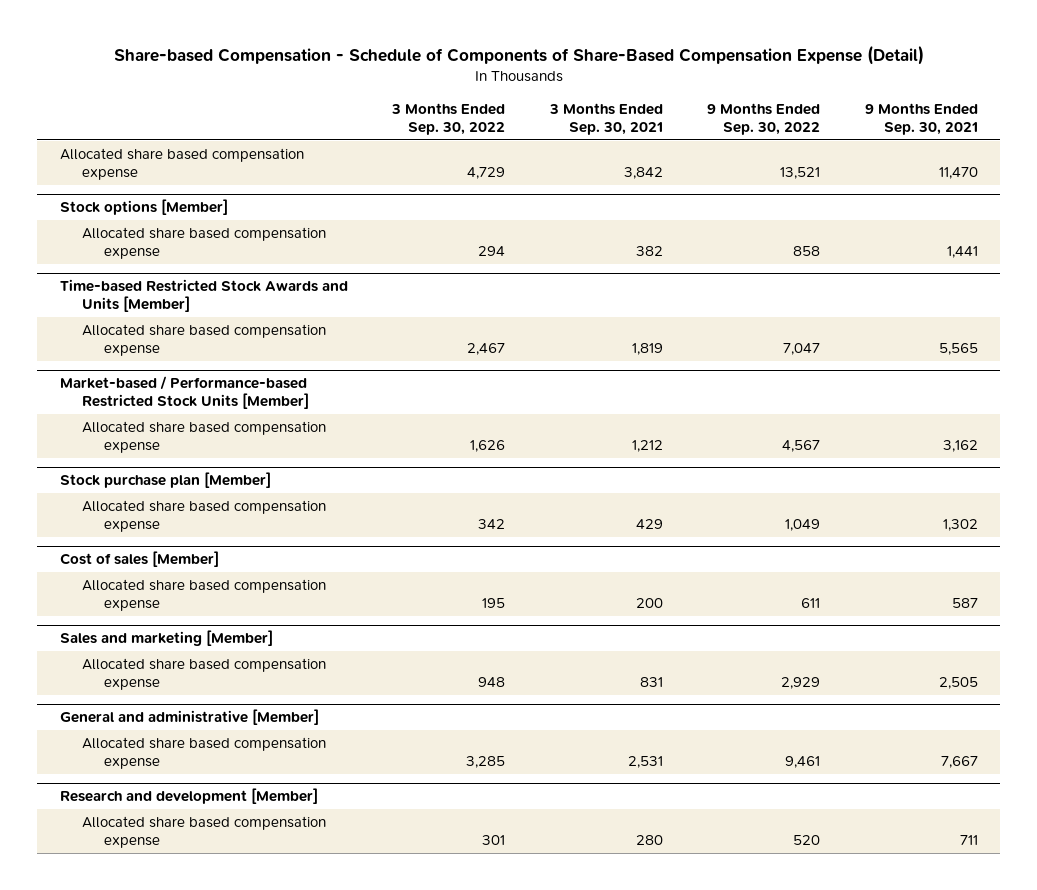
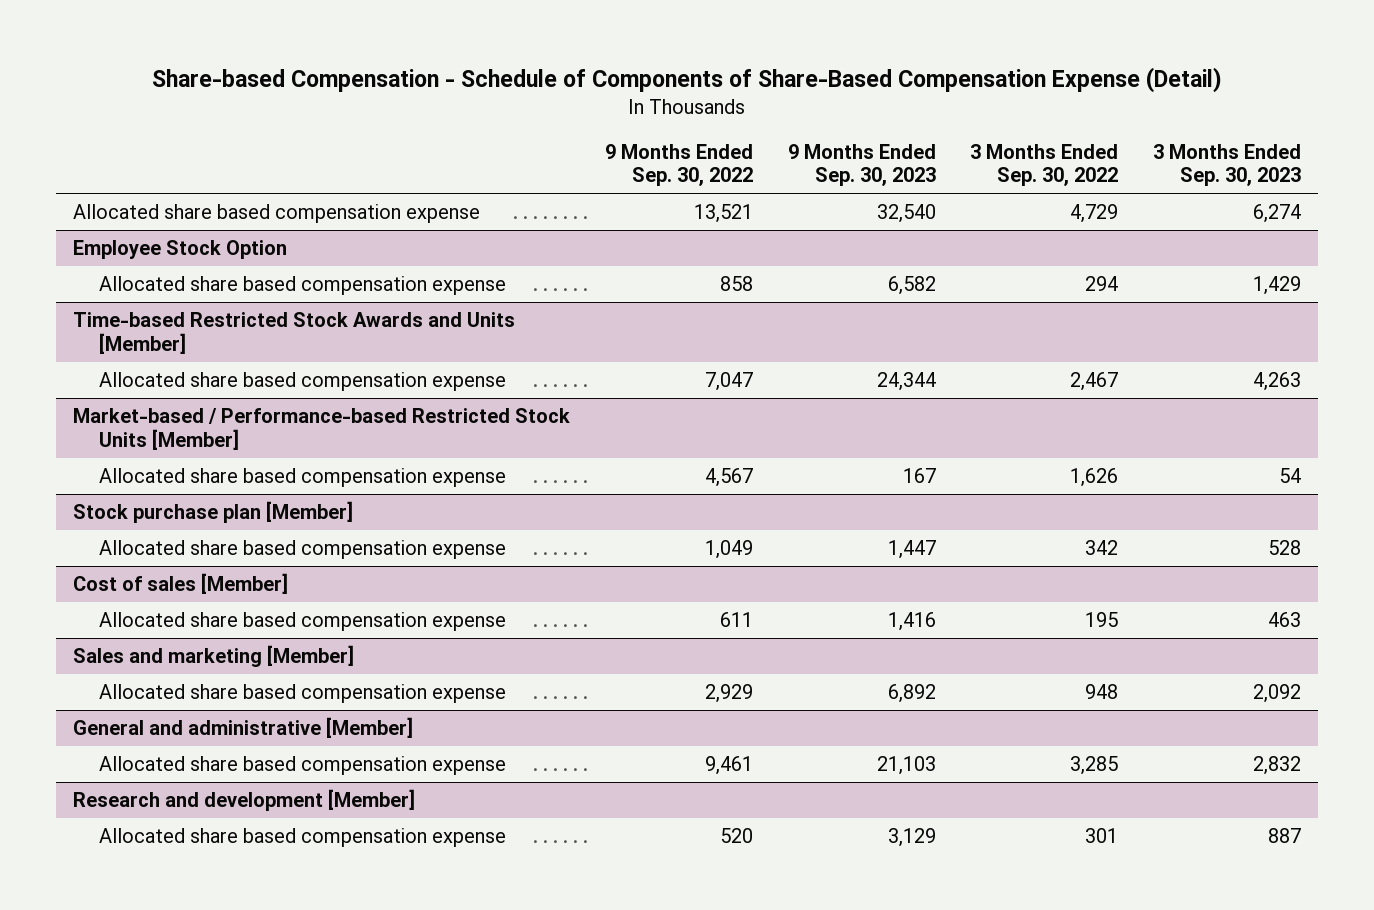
[548,102,663,135] 3 Months Ended Sep. 30, 2021 -> none
[864,102,978,135] 9 Months Ended Sep. 30, 2021 -> none
none -> [787,143,936,187] 9 Months Ended Sep. 30, 2023
none -> [1153,143,1302,187] 3 Months Ended Sep. 30, 2023
[59,199,228,216] Stock options [Member] -> [73,239,288,259] Employee Stock Option

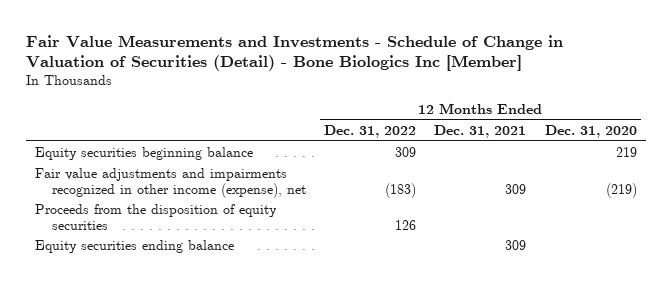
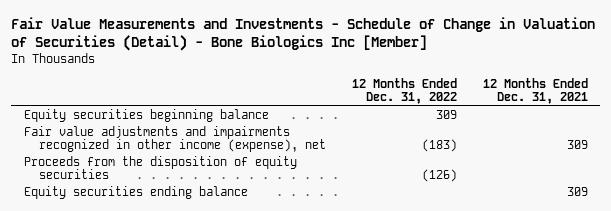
[544,125,637,139] Dec. 31, 2020 -> none
[395,219,417,230] 126 -> [421,169,457,183] (126)

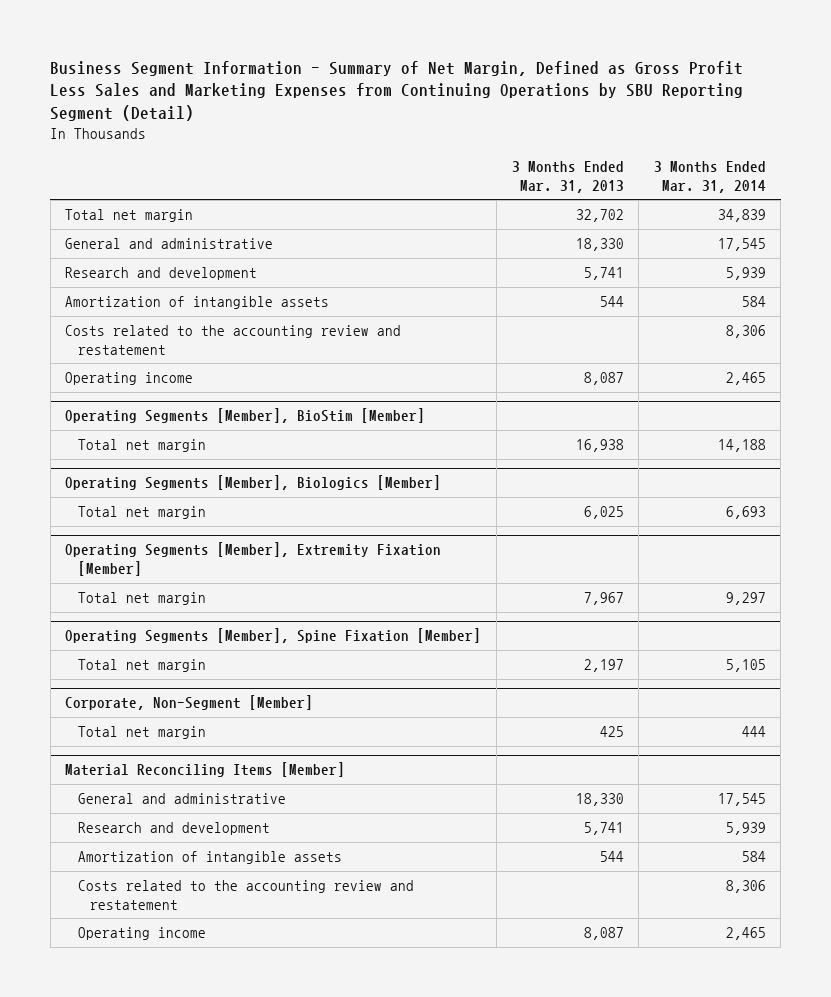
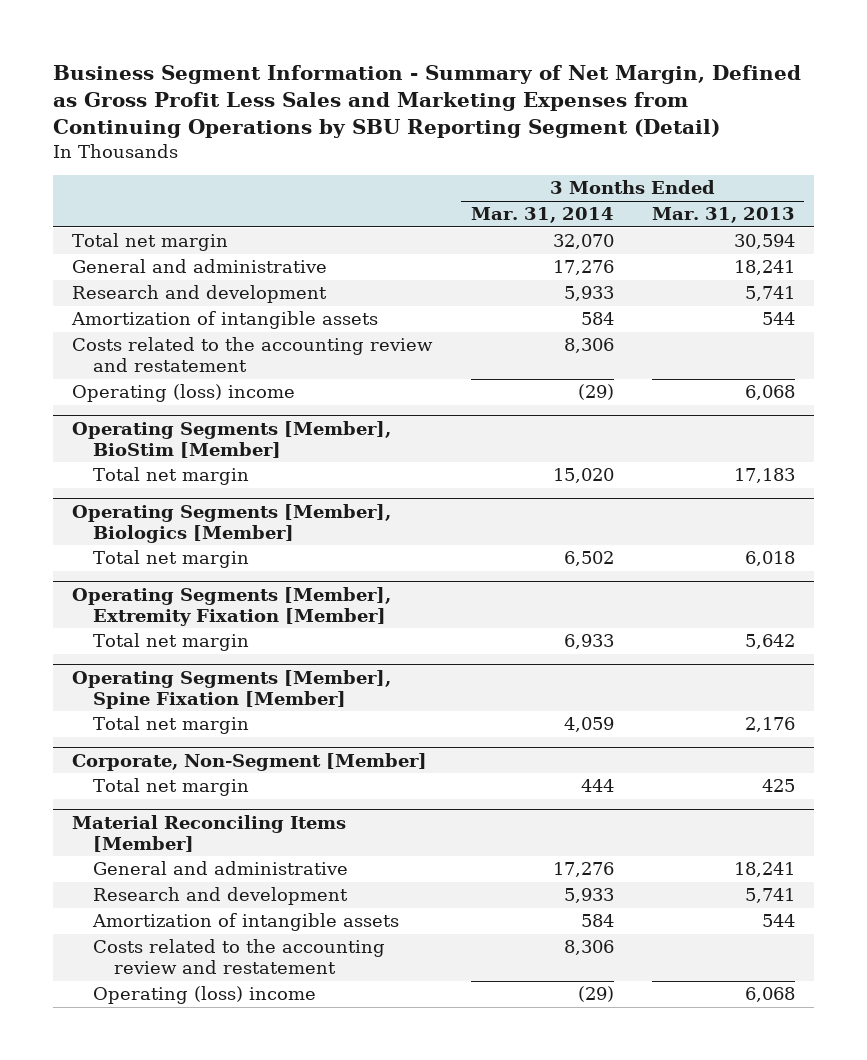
[575,208,624,222] 32,702 -> [733,234,795,250] 30,594
[717,208,766,222] 34,839 -> [552,234,614,250] 32,070
[575,237,624,251] 18,330 -> [733,260,795,276] 18,241
[717,237,766,251] 17,545 -> [552,260,614,276] 17,276
[725,266,766,280] 5,939 -> [563,286,614,302] 5,933
[65,371,194,385] Operating income -> [72,384,296,403] Operating (loss) income
[583,371,624,385] 8,087 -> [744,385,795,401] 6,068
[725,371,766,385] 2,465 -> [577,384,614,401] (29)
[575,438,624,452] 16,938 -> [733,468,795,484] 17,183
[717,438,766,452] 14,188 -> [552,468,614,484] 15,020
[583,505,624,519] 6,025 -> [744,551,795,567] 6,018
[725,505,766,519] 6,693 -> [563,551,614,567] 6,502
[583,591,624,605] 7,967 -> [744,634,795,650] 5,642
[725,591,766,605] 9,297 -> [563,634,614,650] 6,933
[583,658,624,672] 2,197 -> [744,717,795,733] 2,176
[725,658,766,672] 5,105 -> [563,717,614,733] 4,059
[575,792,624,806] 18,330 -> [733,862,795,878] 18,241
[717,792,766,806] 17,545 -> [552,862,614,878] 17,276
[725,821,766,835] 5,939 -> [563,888,614,904] 5,933
[77,926,206,940] Operating income -> [93,986,317,1005] Operating (loss) income
[583,926,624,940] 8,087 -> [744,987,795,1003] 6,068
[725,926,766,940] 2,465 -> [577,986,614,1003] (29)

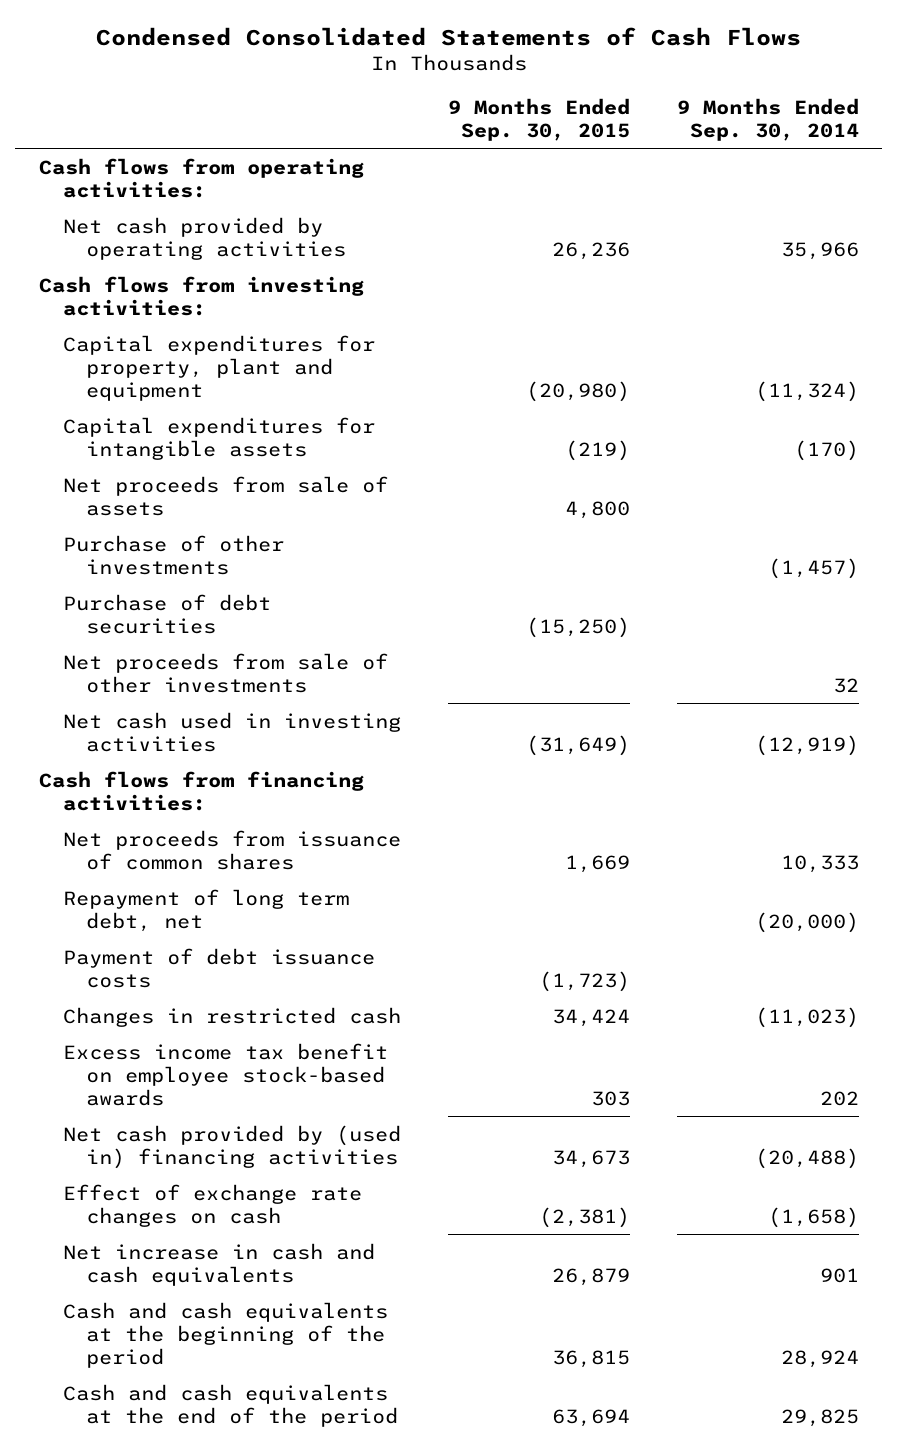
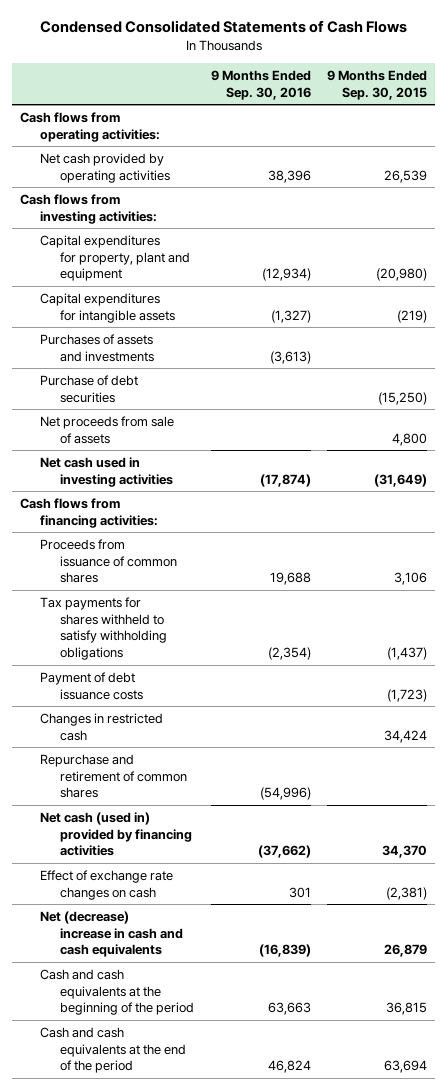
[676,97,859,141] 9 Months Ended Sep. 30, 2014 -> none
none -> [210,69,311,100] 9 Months Ended Sep. 30, 2016
[551,241,630,260] 26,236 -> [383,169,427,183] 26,539
[62,534,284,575] Purchase of other investments -> none
none -> [40,333,155,362] Purchases of assets and investments
[62,652,388,693] Net proceeds from sale of other investments -> none
[62,475,388,516] Net proceeds from sale of assets -> [40,415,175,444] Net proceeds from sale of assets
[62,888,349,932] Repayment of long term debt, net -> none
[62,829,401,870] Net proceeds from issuance of common shares -> [40,538,178,584] Proceeds from issuance of common shares
[564,854,630,873] 1,669 -> [393,572,427,586] 3,106
none -> [40,596,168,661] Tax payments for shares withheld to satisfy withholding obligations
[62,1042,388,1106] Excess income tax benefit on employee stock-based awards -> none
none -> [40,753,188,799] Repurchase and retirement of common shares
[62,1124,401,1169] Net cash provided by (used in) financing activities -> [40,811,193,857] Net cash (used in) provided by financing activities
[551,1149,630,1168] 34,673 -> [381,845,427,859] 34,370
[62,1242,375,1286] Net increase in cash and cash equivalents -> [40,910,184,958] Net (decrease) increase in cash and cash equivalents

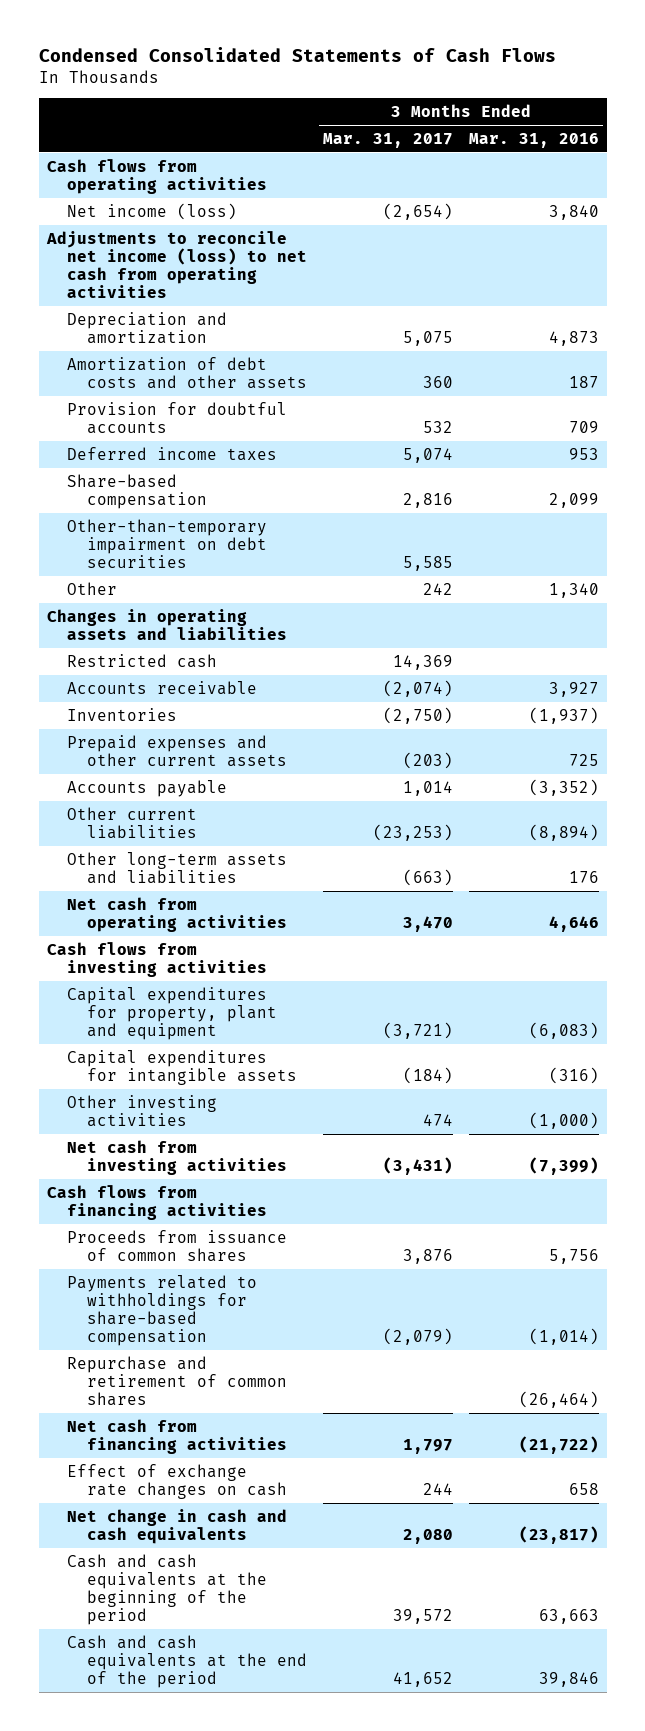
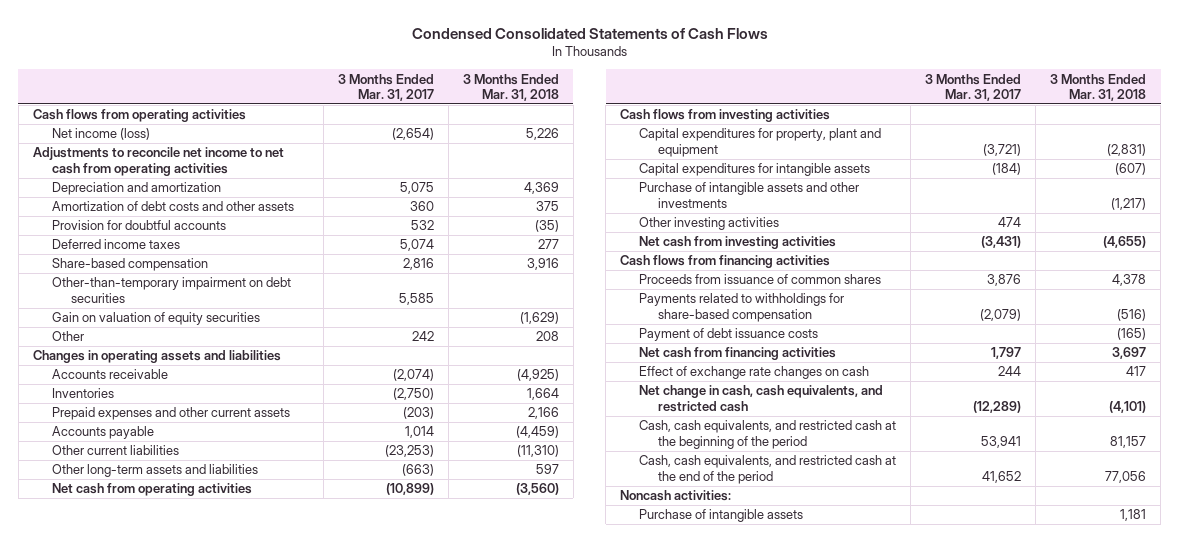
[468,132,599,148] Mar. 31, 2016 -> none
none -> [462,73,559,102] 3 Months Ended Mar. 31, 2018
[45,230,307,299] Adjustments to reconcile net income (loss) to net cash from operating activities -> [32,147,284,176] Adjustments to reconcile net income to net cash from operating activities
none -> [51,312,260,326] Gain on valuation of equity securities
[66,653,217,668] Restricted cash -> none
[402,915,453,932] 3,470 -> [385,483,434,496] (10,899)
none -> [639,182,860,208] Purchase of intangible assets and other investments
[66,1355,287,1407] Repurchase and retirement of common shares -> none
none -> [639,328,819,342] Payment of debt issuance costs
[66,1508,287,1544] Net change in cash and cash equivalents -> [639,385,884,412] Net change in cash, cash equivalents, and restricted cash
[402,1528,453,1544] 2,080 -> [973,400,1022,413] (12,289)
[66,1553,267,1626] Cash and cash equivalents at the beginning of the period -> [639,420,897,449] Cash, cash equivalents, and restricted cash at the beginning of the period
[392,1609,453,1625] 39,572 -> [981,435,1022,448] 53,941
[66,1634,307,1689] Cash and cash equivalents at the end of the period -> [639,455,897,484] Cash, cash equivalents, and restricted cash at the end of the period
none -> [620,490,732,502] Noncash activities:
none -> [639,509,804,523] Purchase of intangible assets

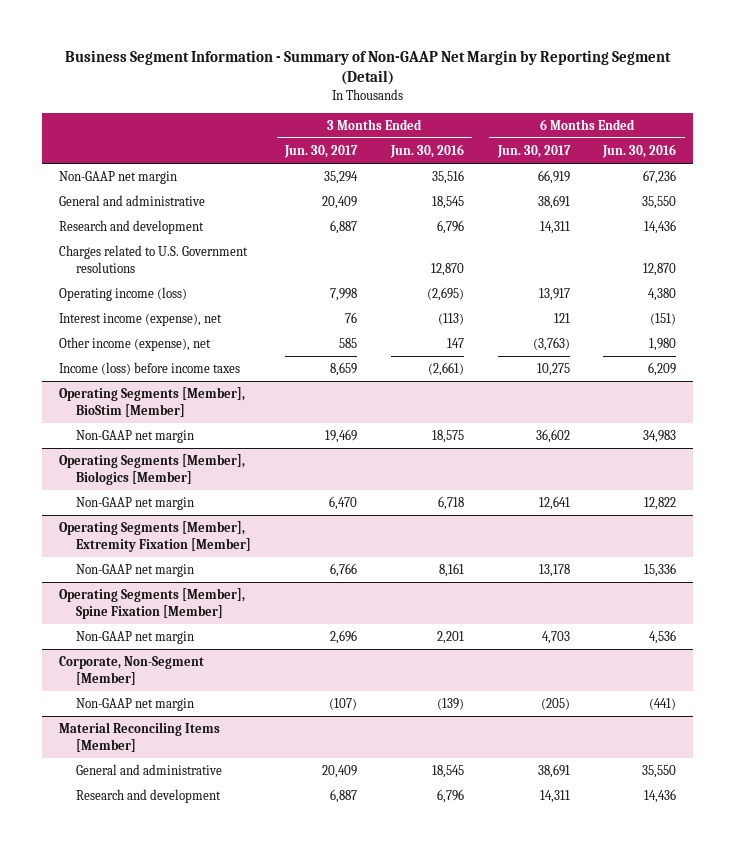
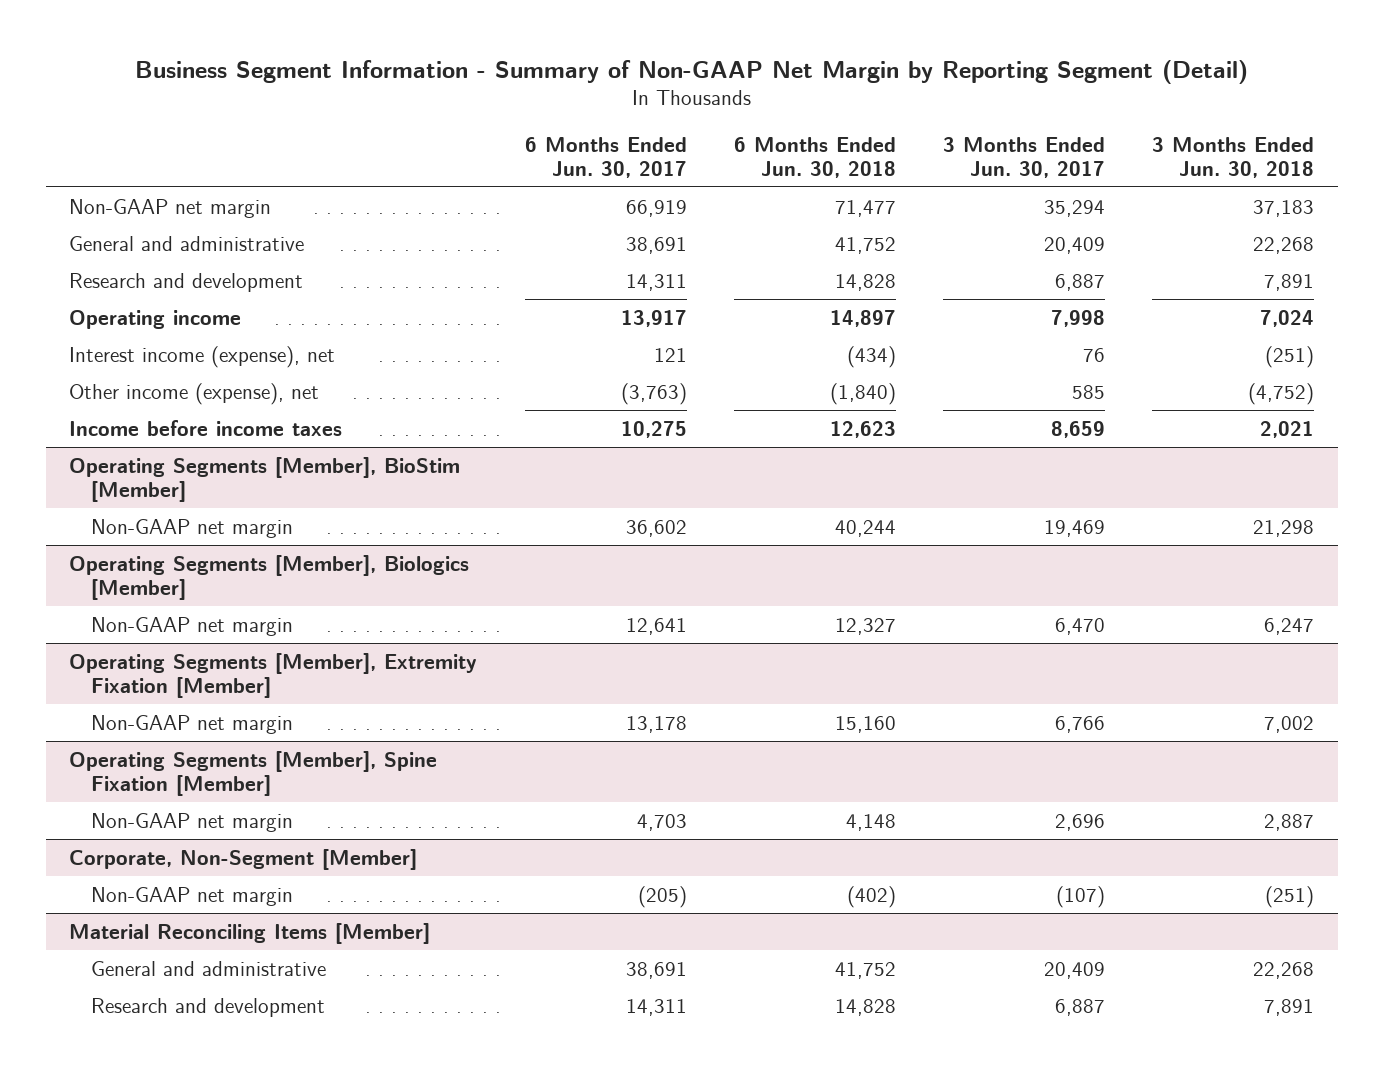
[389,143,464,158] Jun. 30, 2016 -> none
[602,143,677,158] Jun. 30, 2016 -> none
none -> [733,136,896,178] 6 Months Ended Jun. 30, 2018
none -> [1152,136,1315,178] 3 Months Ended Jun. 30, 2018
[58,245,248,273] Charges related to U.S. Government resolutions -> none
[58,287,187,302] Operating income (loss) -> [69,309,242,329] Operating income
[58,362,240,376] Income (loss) before income taxes -> [69,419,343,436] Income before income taxes

